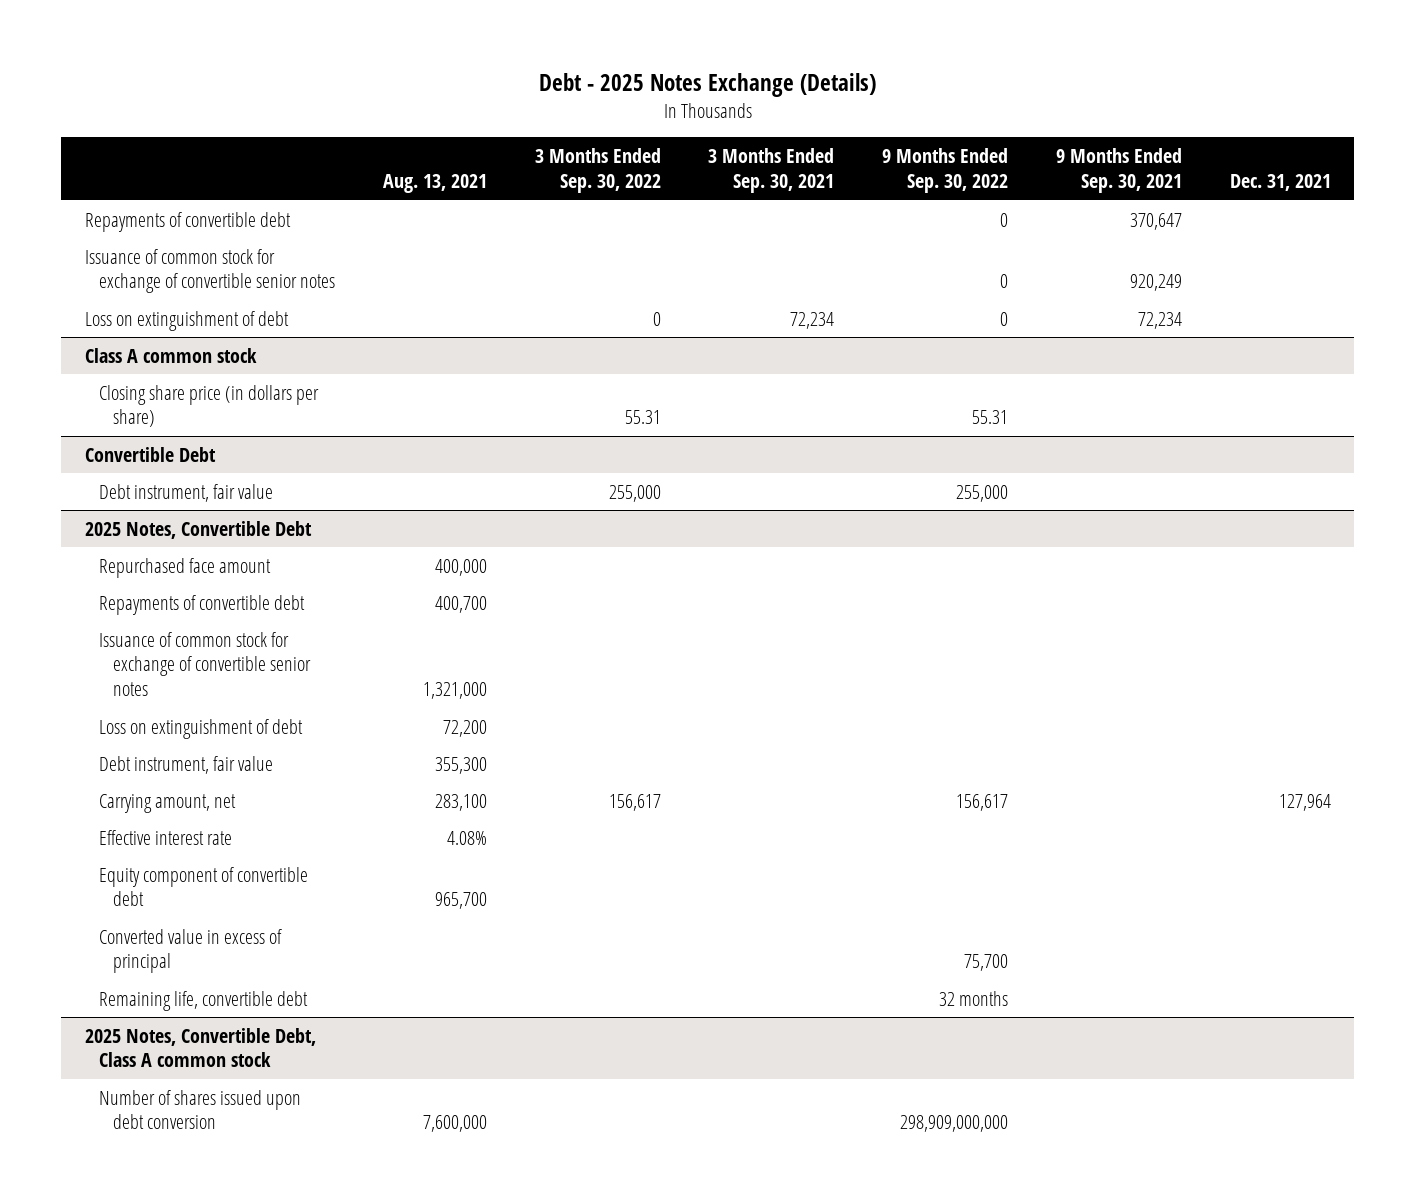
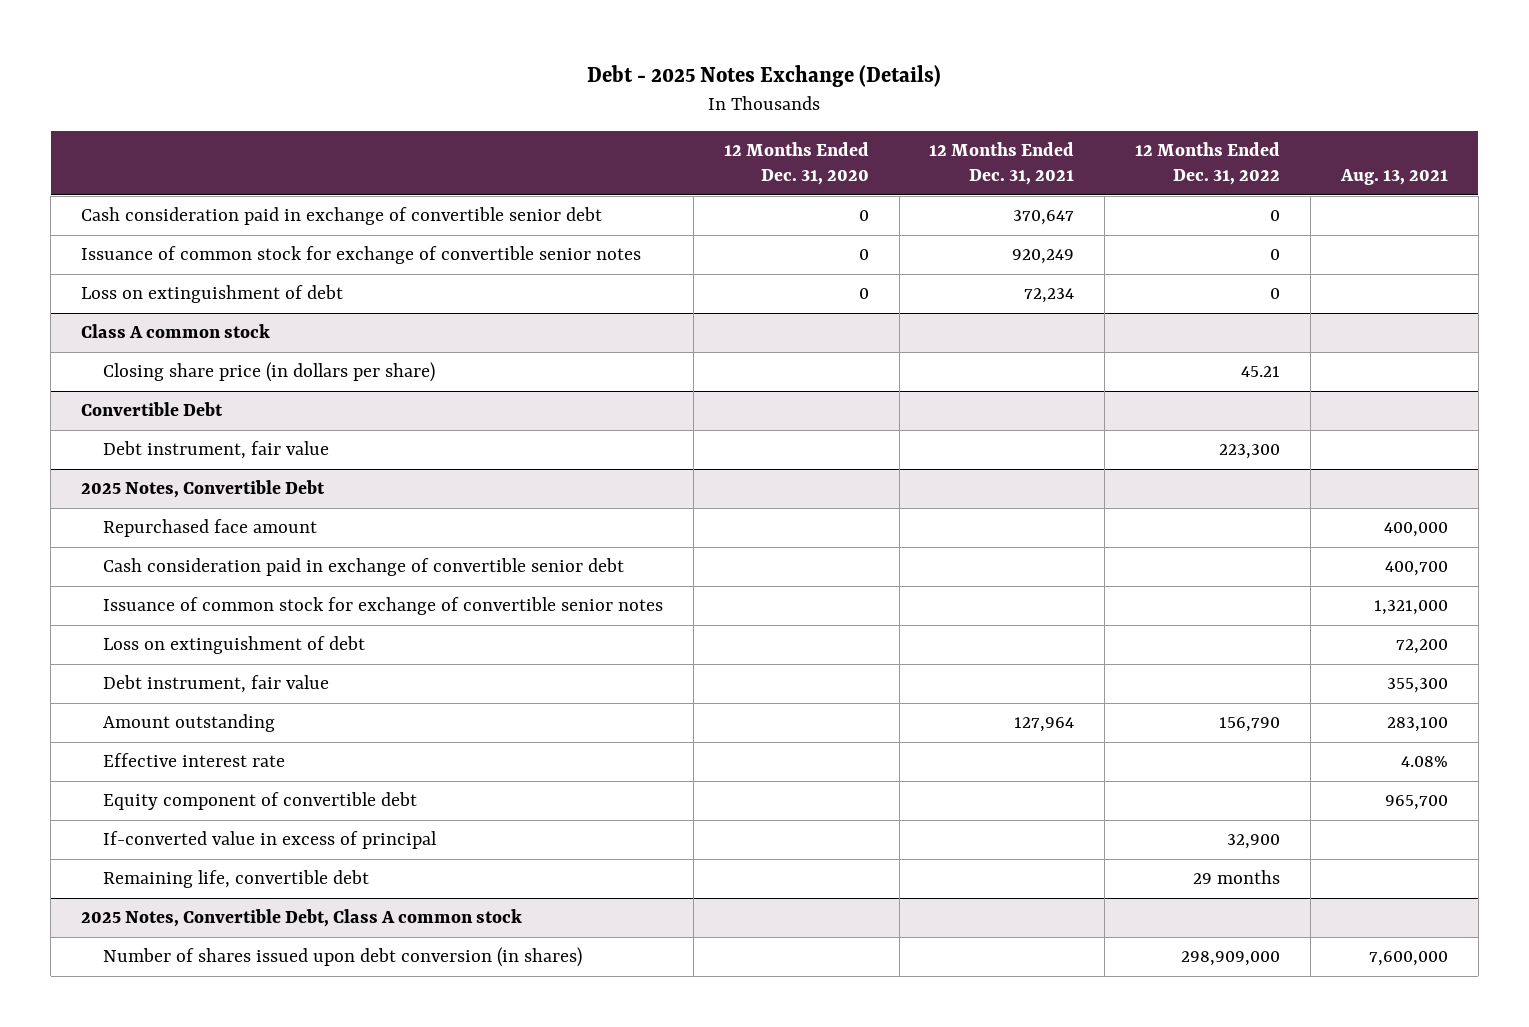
[534,147,661,193] 3 Months Ended Sep. 30, 2022 -> none
[708,147,835,193] 3 Months Ended Sep. 30, 2021 -> none
[882,147,1009,193] 9 Months Ended Sep. 30, 2022 -> none
[1055,147,1182,193] 9 Months Ended Sep. 30, 2021 -> none
[1229,173,1331,191] Dec. 31, 2021 -> none
none -> [723,141,869,186] 12 Months Ended Dec. 31, 2020
none -> [929,141,1075,186] 12 Months Ended Dec. 31, 2021
none -> [1135,141,1281,186] 12 Months Ended Dec. 31, 2022
[85,211,292,232] Repayments of convertible debt -> [80,207,602,226] Cash consideration paid in exchange of convertible senior debt
[99,594,306,615] Repayments of convertible debt -> [103,558,625,577] Cash consideration paid in exchange of convertible senior debt
[99,793,237,813] Carrying amount, net -> [103,714,276,733] Amount outstanding
[99,928,283,974] Converted value in excess of principal -> [103,831,438,850] If-converted value in excess of principal
[99,1089,302,1130] Number of shares issued upon debt conversion -> [103,947,583,968] Number of shares issued upon debt conversion (in shares)

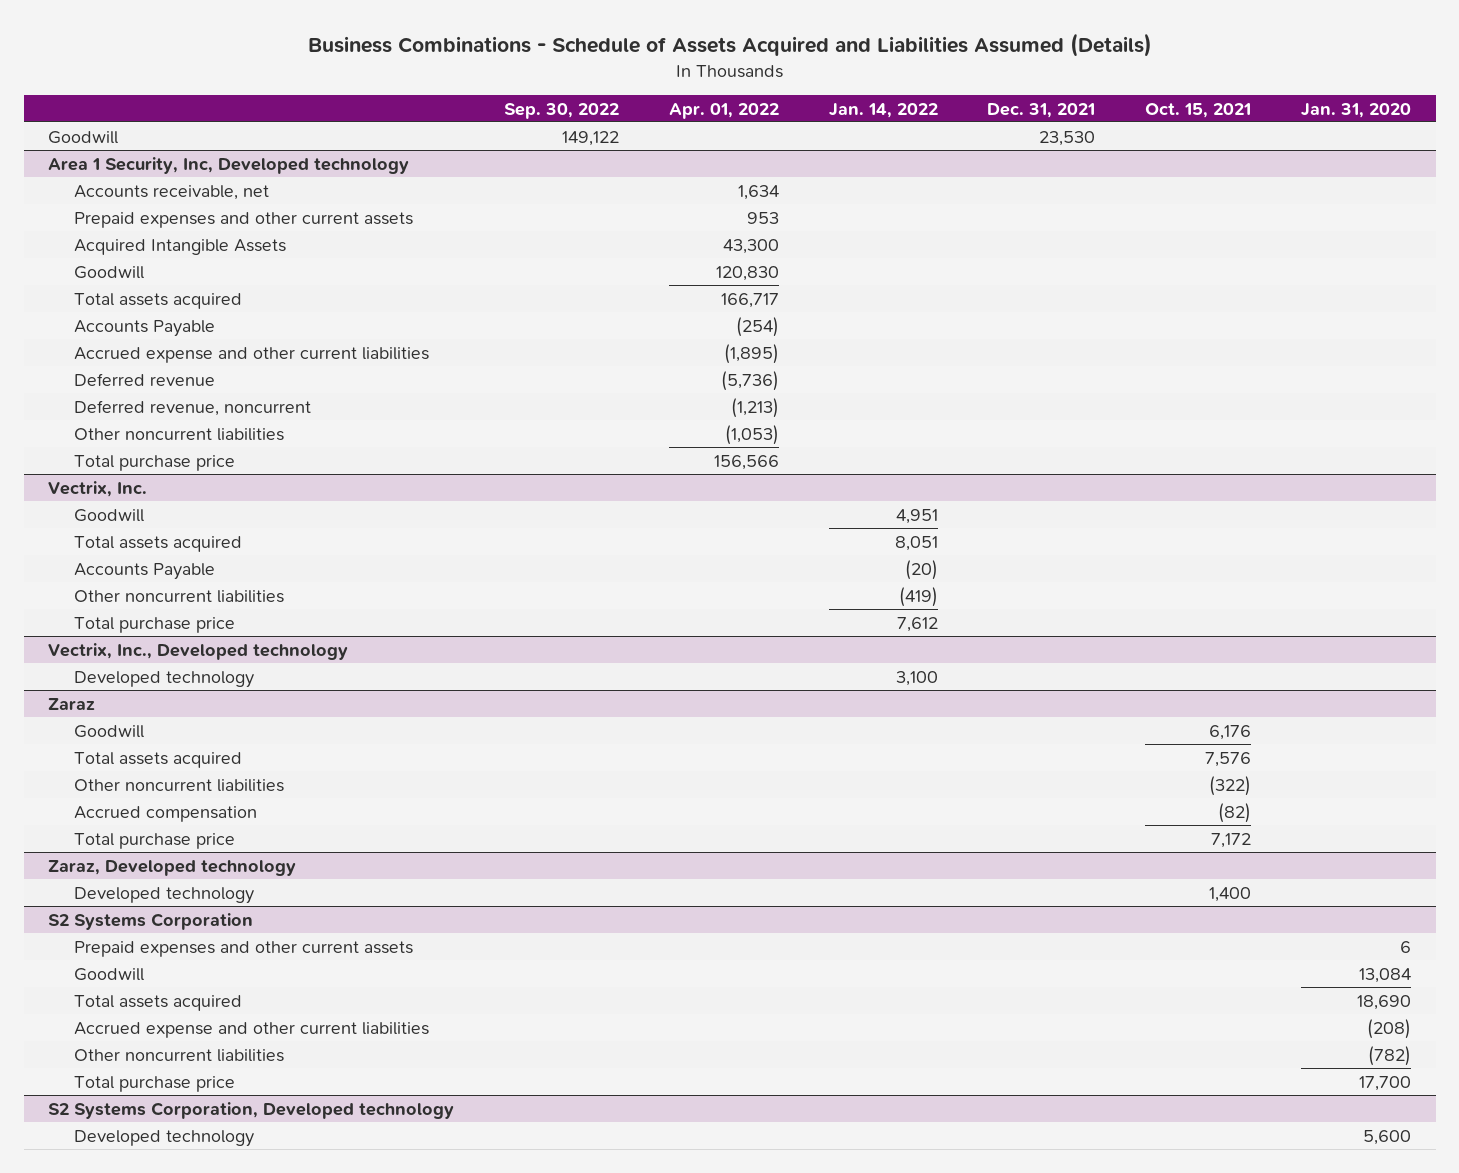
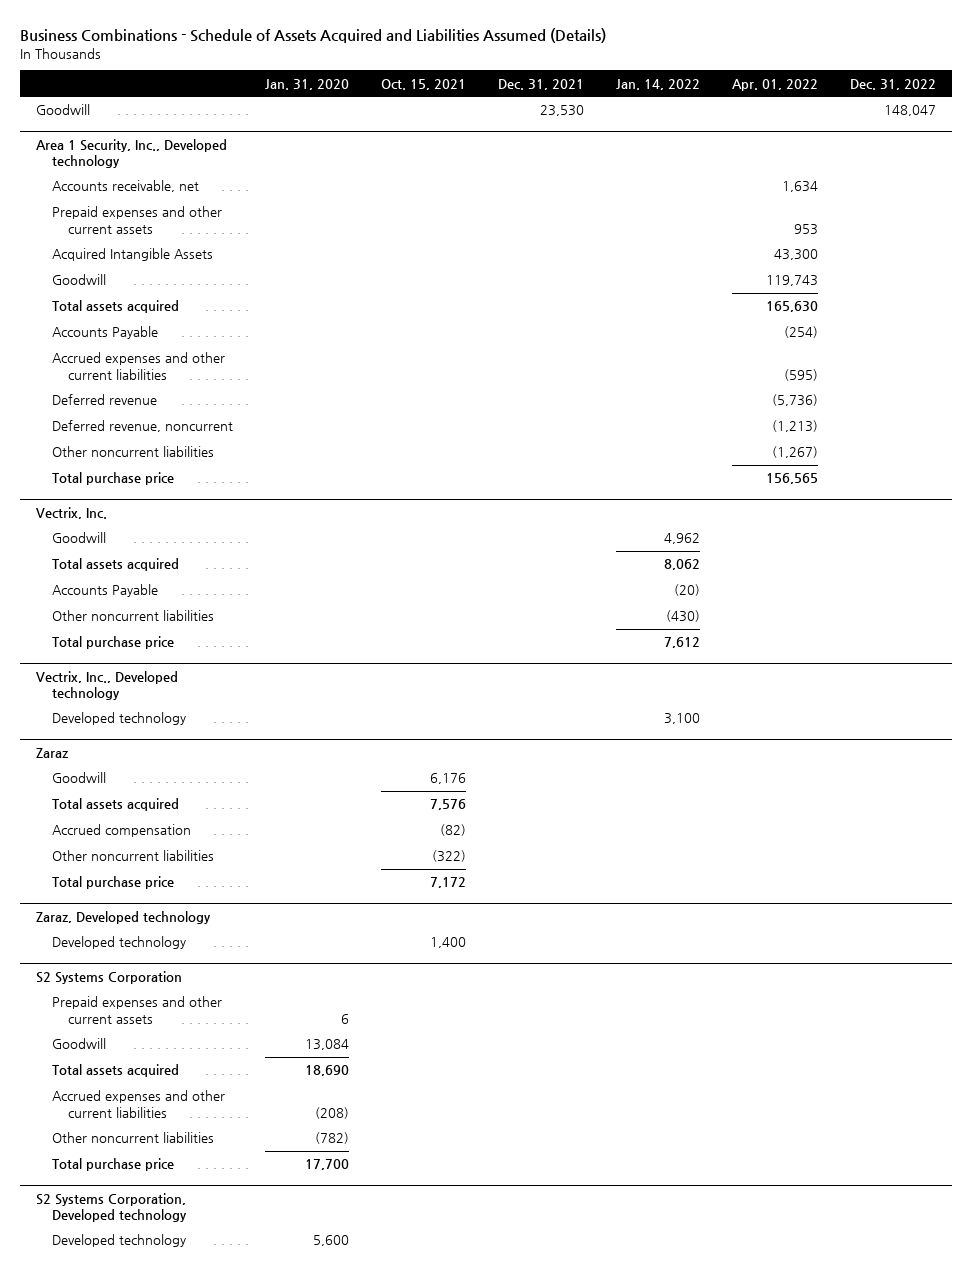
[504,102,620,119] Sep. 30, 2022 -> none
none -> [849,78,936,90] Dec. 31, 2022
[48,156,410,174] Area 1 Security, Inc, Developed technology -> [36,138,228,168] Area 1 Security, Inc., Developed technology
[715,265,779,281] 120,830 -> [765,275,818,287] 119,743
[720,292,779,308] 166,717 -> [765,301,818,313] 165,630
[73,346,429,363] Accrued expense and other current liabilities -> [52,352,226,380] Accrued expenses and other current liabilities
[723,343,779,364] (1,895) -> [783,368,818,381] (595)
[724,424,779,445] (1,053) -> [771,446,818,459] (1,267)
[713,454,779,470] 156,566 -> [765,473,818,485] 156,565
[895,508,938,524] 4,951 -> [663,533,700,545] 4,962
[894,535,938,551] 8,051 -> [663,559,700,571] 8,062
[898,586,938,607] (419) -> [665,610,700,623] (430)
[73,778,284,792] Other noncurrent liabilities -> [52,850,215,862] Other noncurrent liabilities
[73,1021,429,1038] Accrued expense and other current liabilities -> [52,1090,226,1118] Accrued expenses and other current liabilities

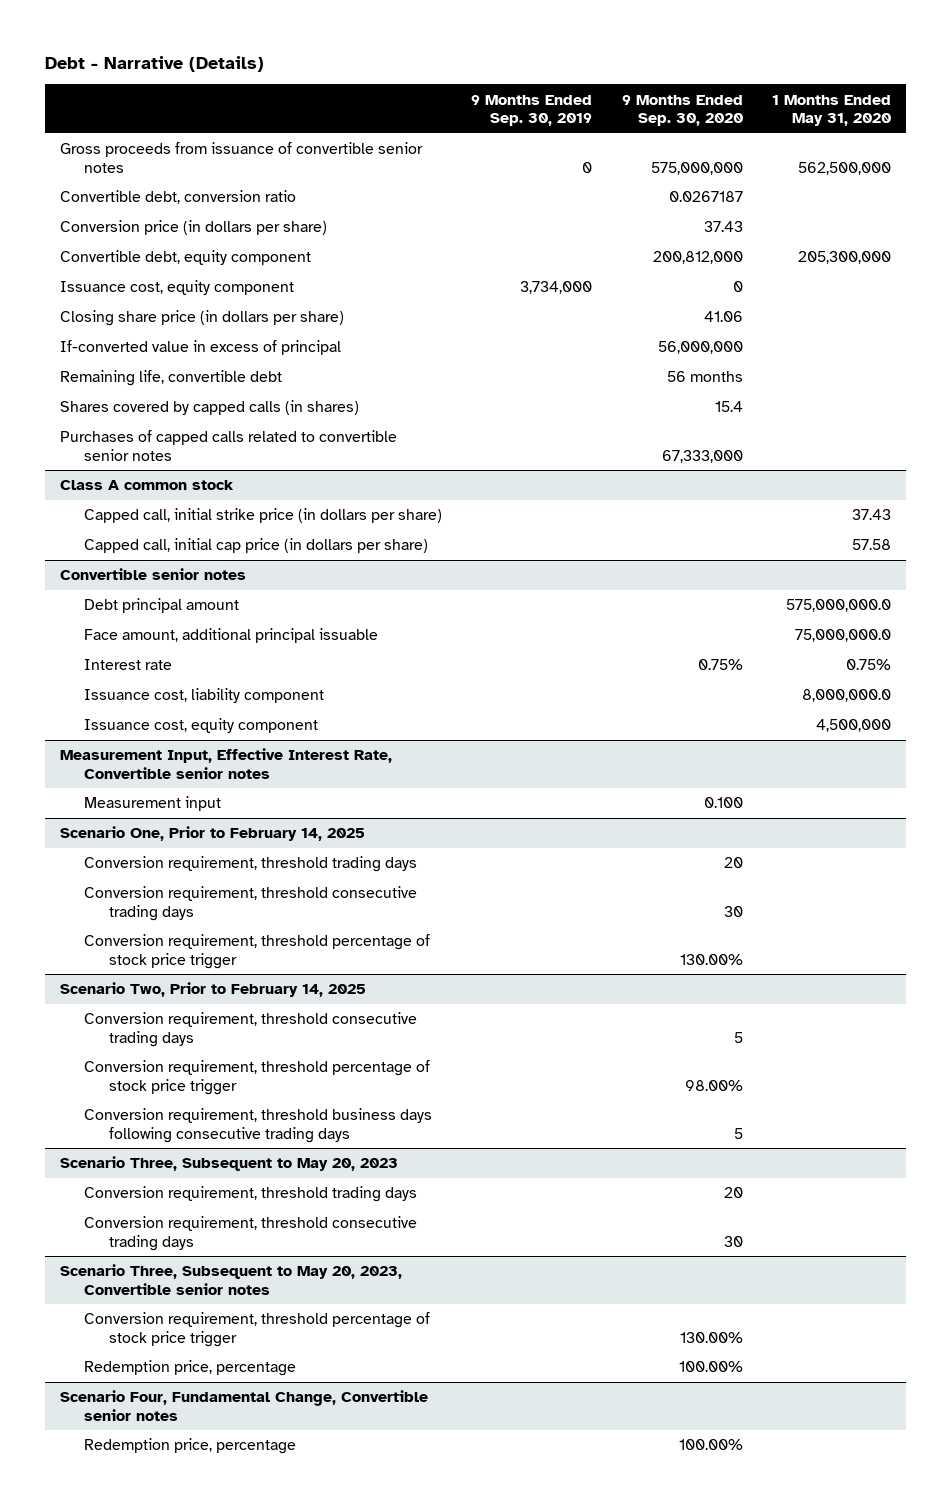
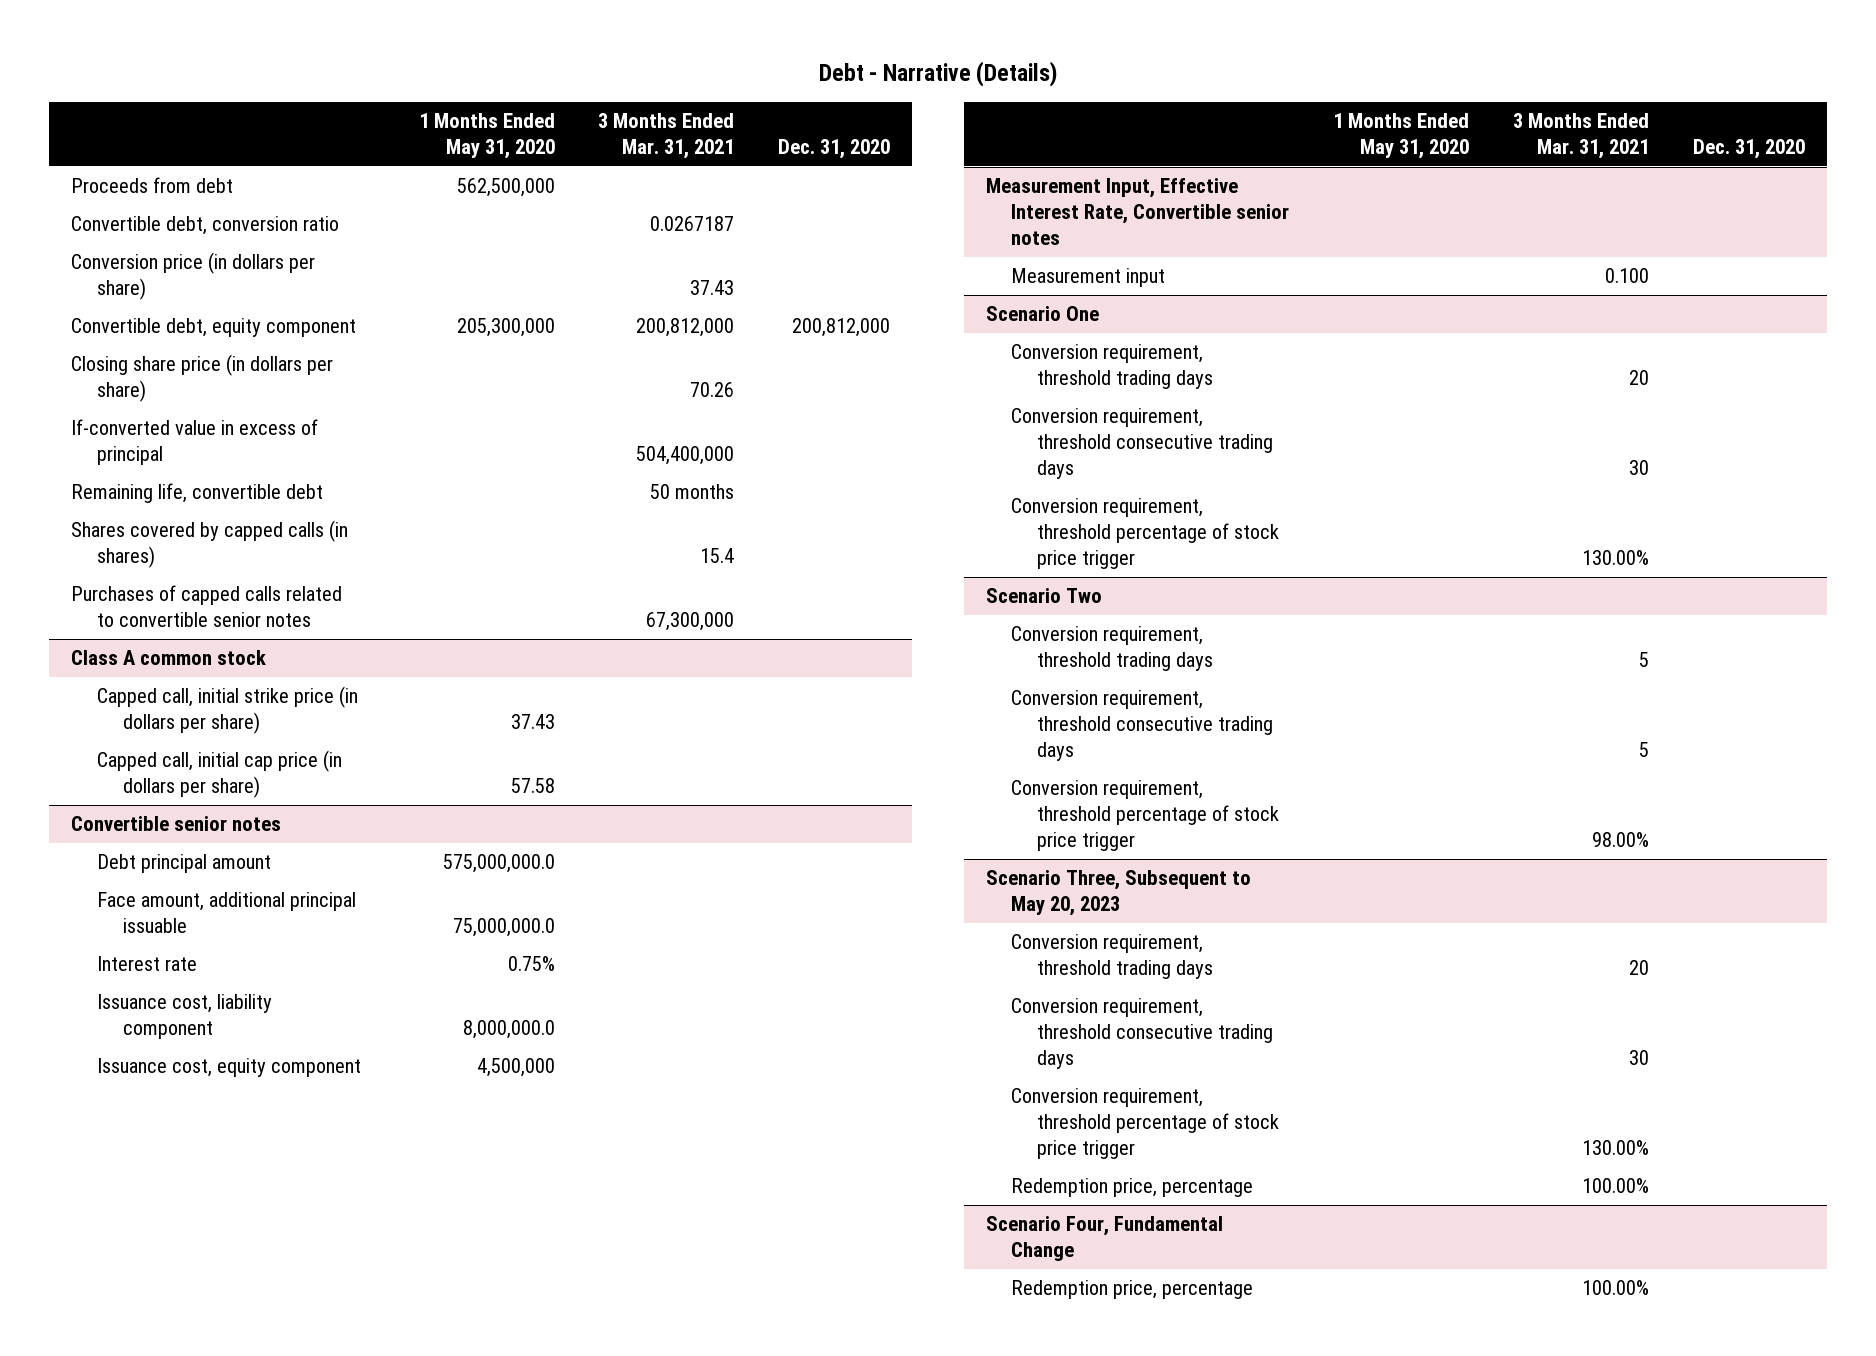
[471,94,593,126] 9 Months Ended Sep. 30, 2019 -> none
[621,94,743,126] 9 Months Ended Sep. 30, 2020 -> none
none -> [598,112,735,159] 3 Months Ended Mar. 31, 2021
none -> [778,138,891,159] Dec. 31, 2020
[59,142,423,173] Gross proceeds from issuance of convertible senior notes -> [71,177,234,194] Proceeds from debt
[59,280,294,296] Issuance cost, equity component -> none
[59,826,365,842] Scenario One, Prior to February 14, 2025 -> [985,306,1099,322] Scenario One
[59,982,366,998] Scenario Two, Prior to February 14, 2025 -> [985,588,1102,604] Scenario Two
none -> [1011,626,1214,672] Conversion requirement, threshold trading days
[84,1108,433,1143] Conversion requirement, threshold business days following consecutive trading days -> none
[59,1264,402,1295] Scenario Three, Subsequent to May 20, 2023, Convertible senior notes -> none
[84,1312,431,1347] Conversion requirement, threshold percentage of stock price trigger -> none
[84,1360,297,1377] Redemption price, percentage -> none
none -> [1011,1088,1280,1160] Conversion requirement, threshold percentage of stock price trigger
none -> [1011,1178,1254,1198] Redemption price, percentage
[59,1390,428,1421] Scenario Four, Fundamental Change, Convertible senior notes -> [985,1216,1223,1262] Scenario Four, Fundamental Change

